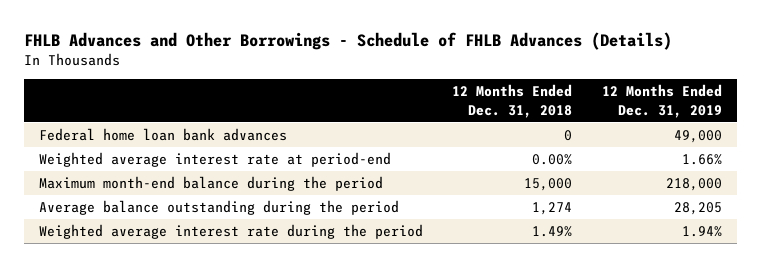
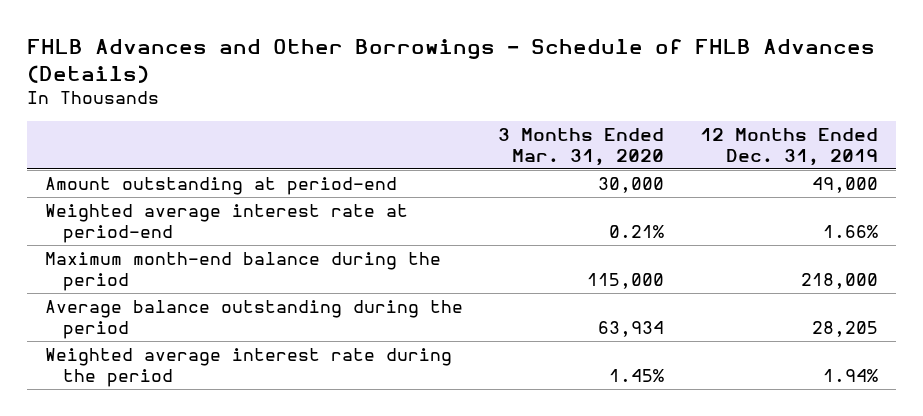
[452,84,573,118] 12 Months Ended Dec. 31, 2018 -> none
none -> [498,128,665,167] 3 Months Ended Mar. 31, 2020
[38,127,287,141] Federal home loan bank advances -> [44,176,397,195] Amount outstanding at period-end

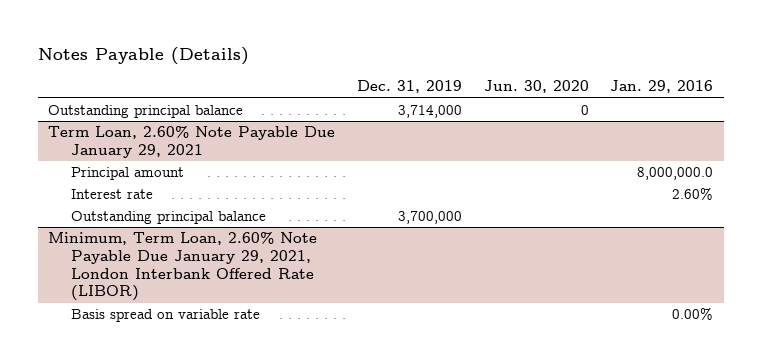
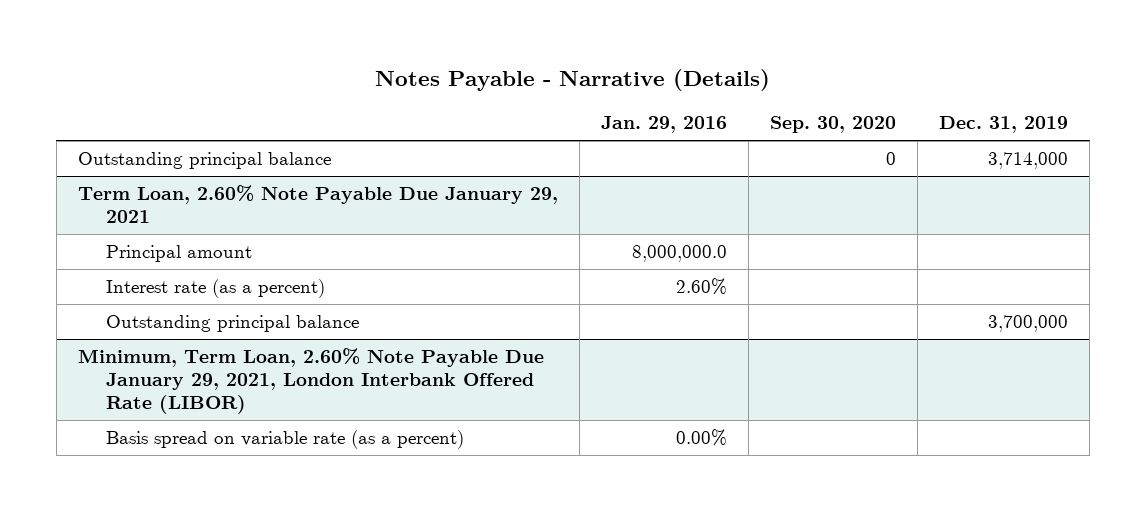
[37,47,249,66] Notes Payable (Details) -> [374,68,770,91] Notes Payable - Narrative (Details)
[483,80,589,94] Jun. 30, 2020 -> none
none -> [769,116,896,134] Sep. 30, 2020
[71,189,154,200] Interest rate -> [106,279,326,299] Interest rate (as a percent)
[71,309,261,323] Basis spread on variable rate -> [106,430,465,450] Basis spread on variable rate (as a percent)

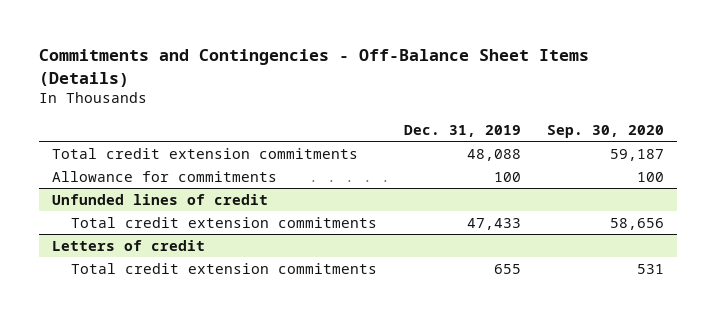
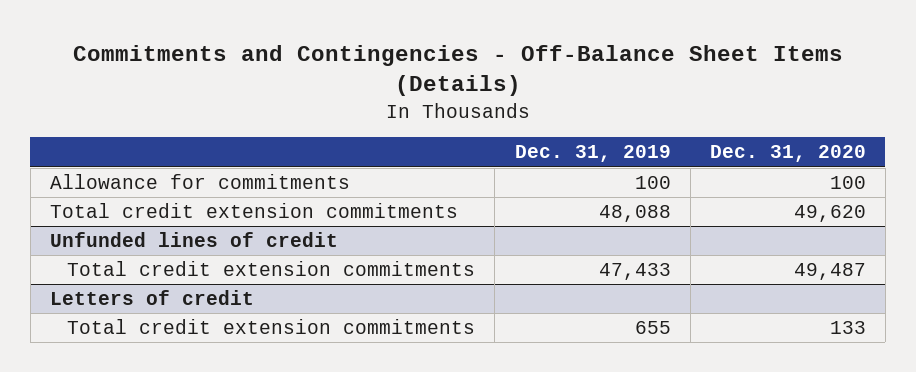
[547,124,665,138] Sep. 30, 2020 -> none
none -> [709,145,866,163] Dec. 31, 2020
[52,147,359,159] Total credit extension commitments -> [49,203,458,219] Total credit extension commitments

